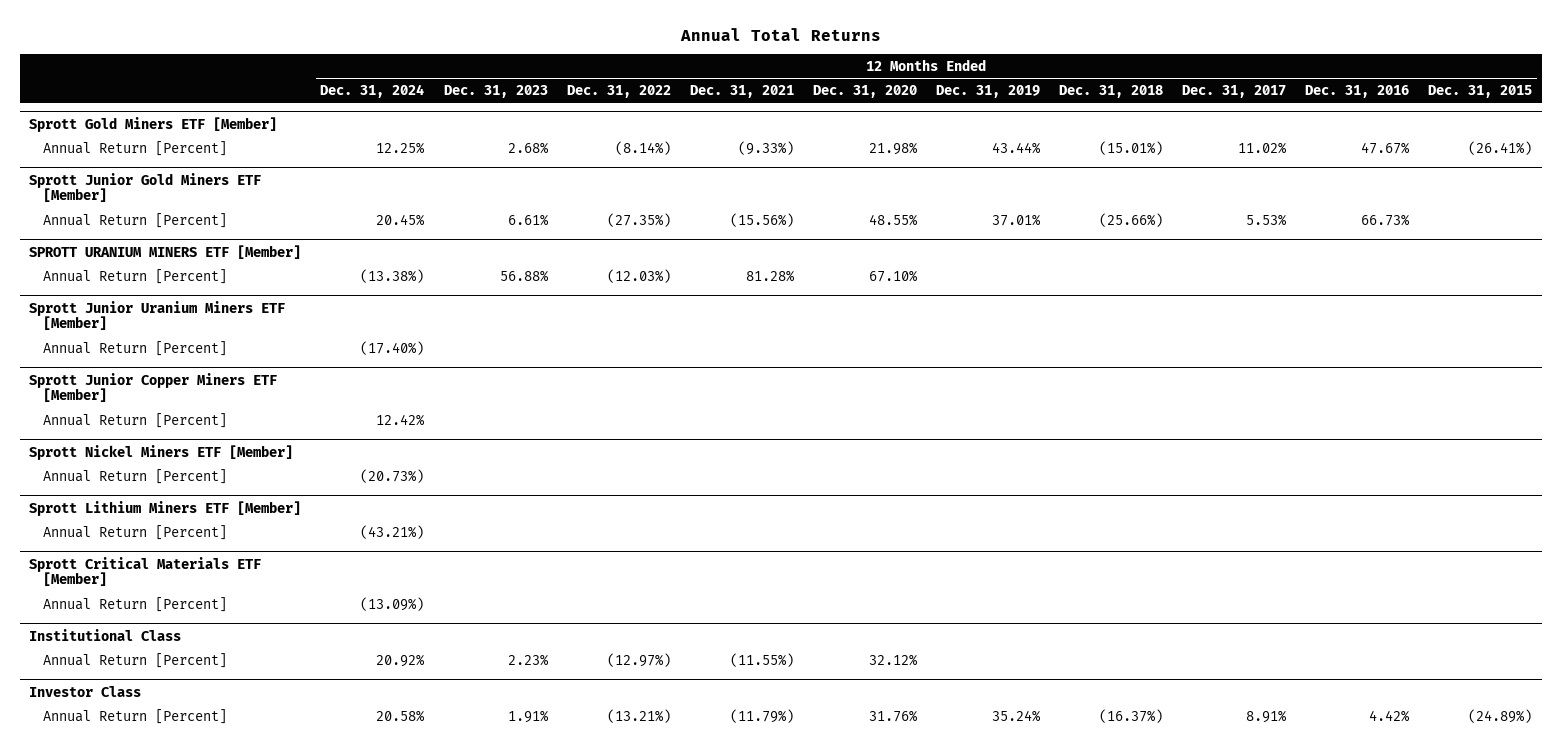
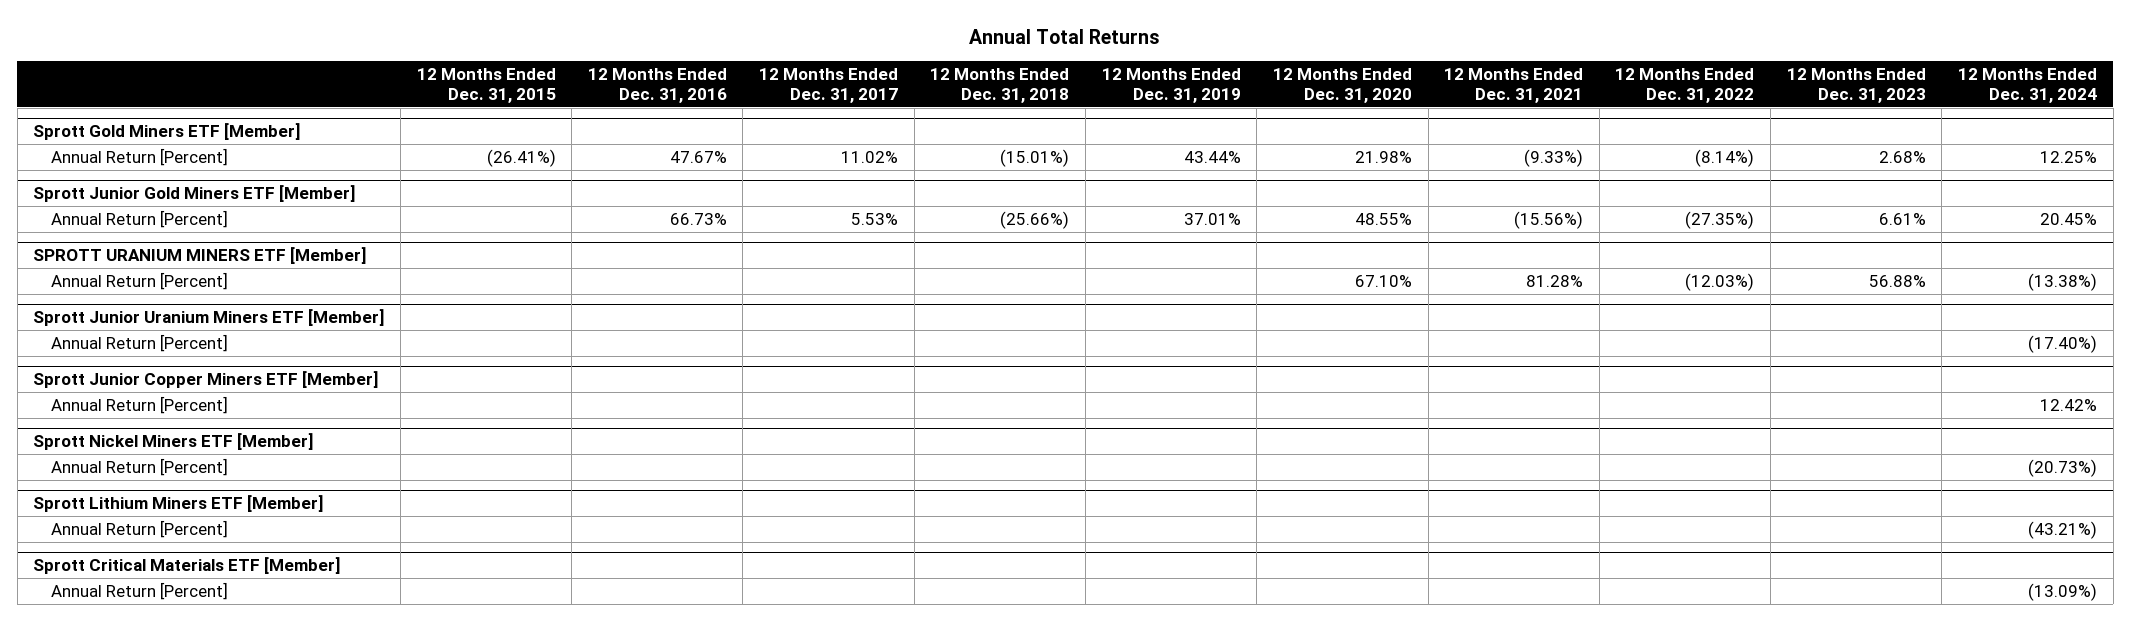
[29,628,182,641] Institutional Class -> none
[43,652,228,668] Annual Return [Percent] -> none
[29,685,142,697] Investor Class -> none
[43,708,228,724] Annual Return [Percent] -> none

